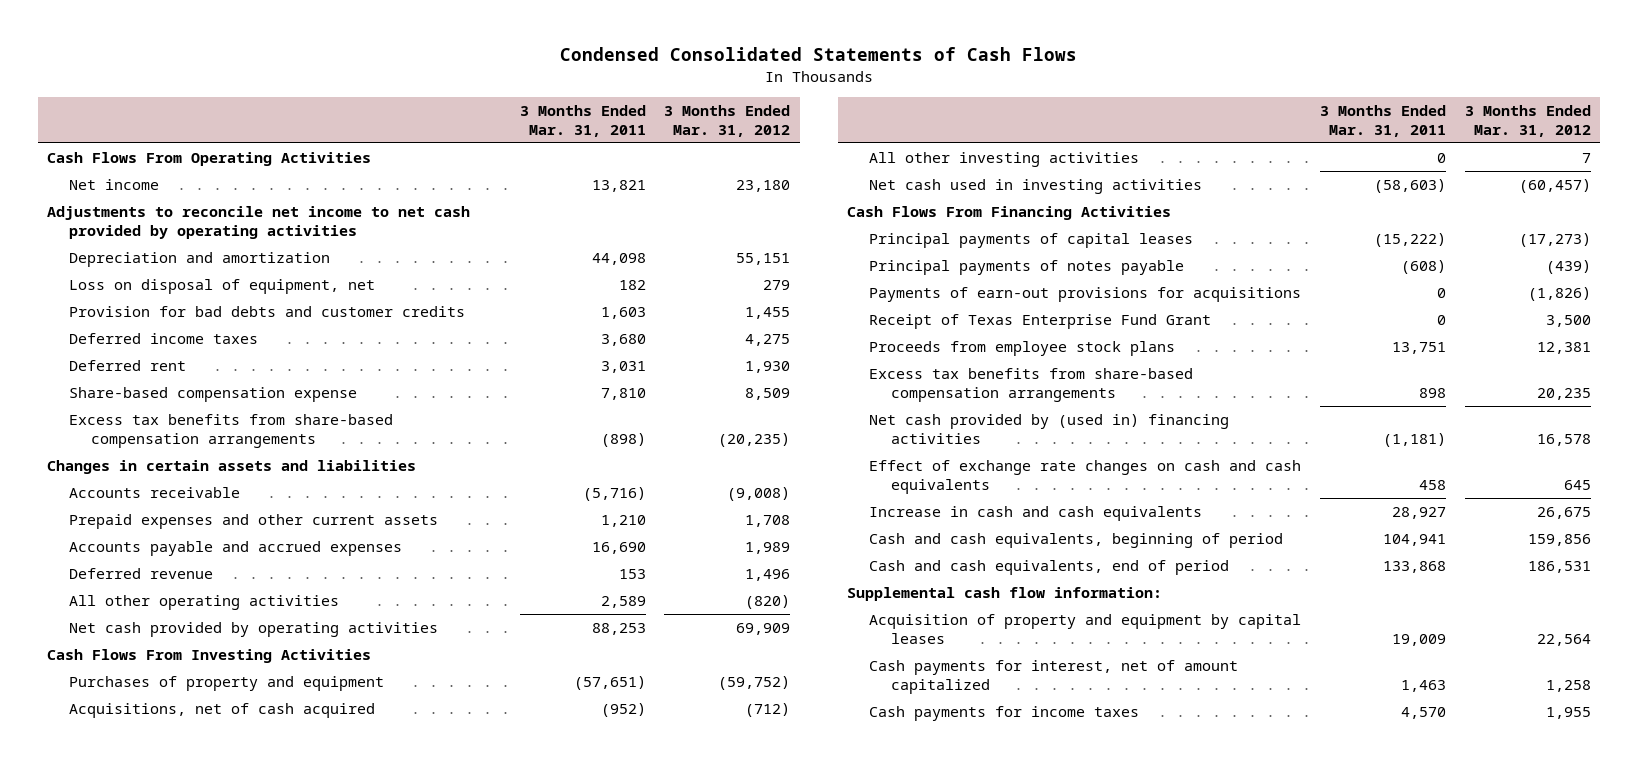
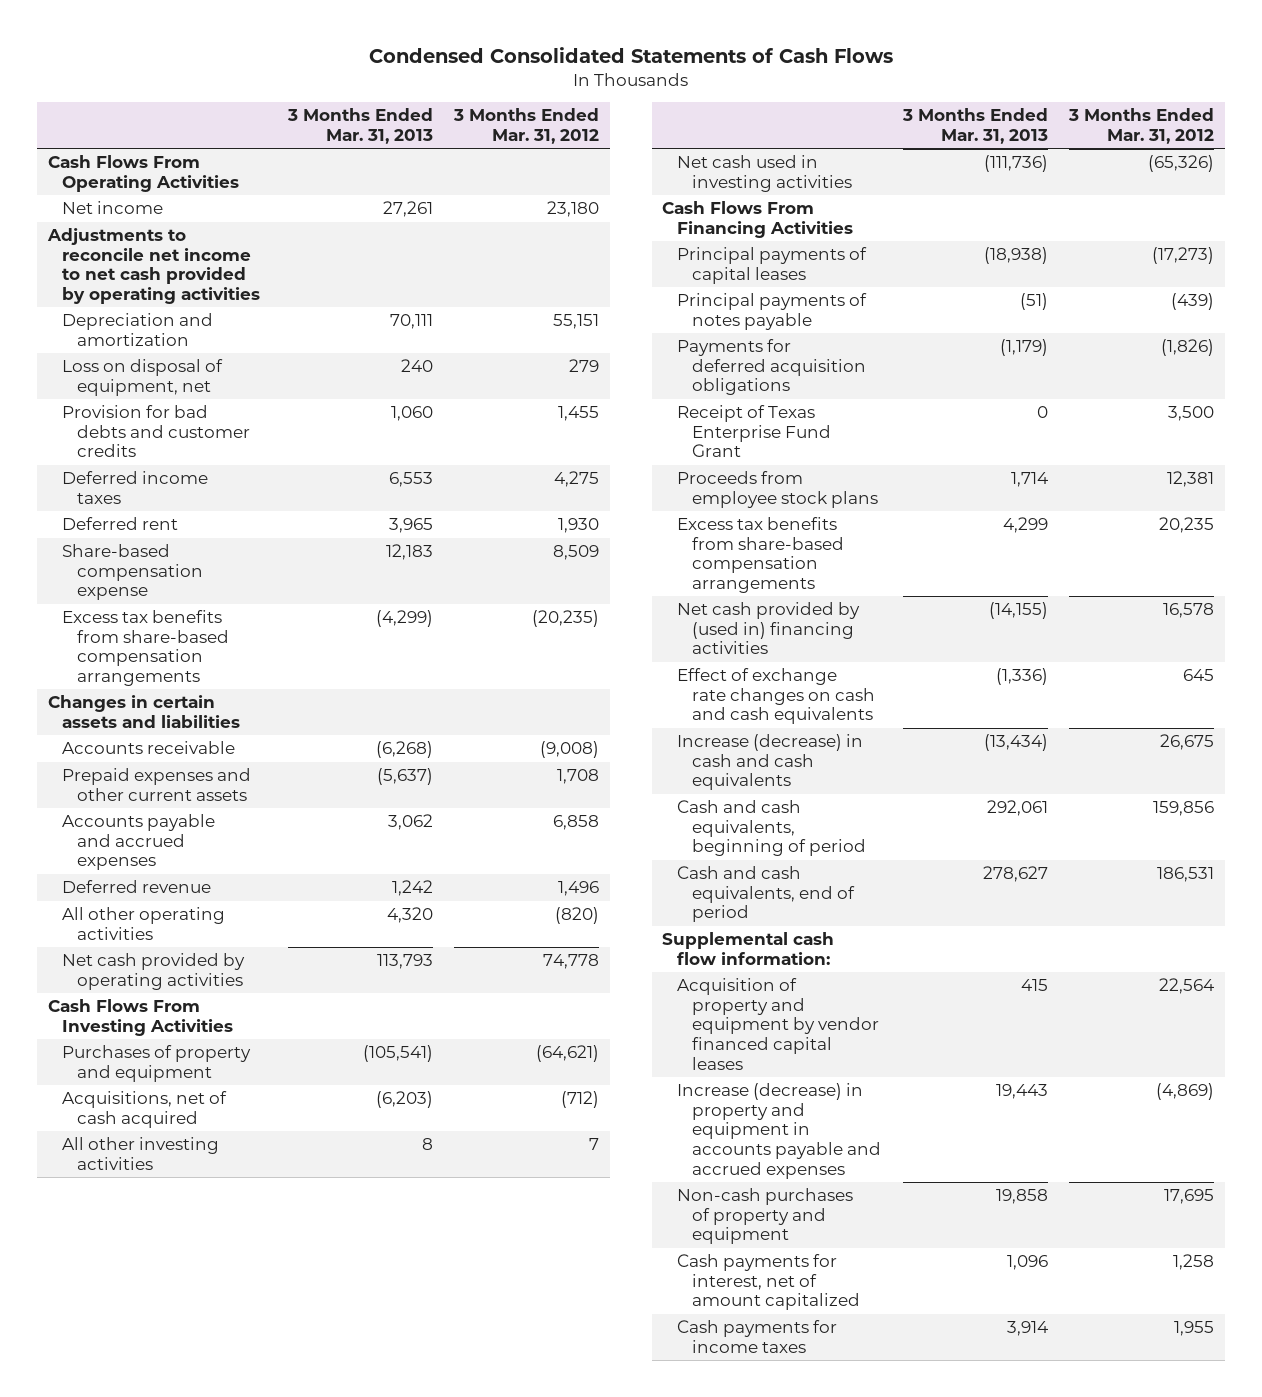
[519,104,646,137] 3 Months Ended Mar. 31, 2011 -> none
none -> [286,108,433,144] 3 Months Ended Mar. 31, 2013
[745,541,791,554] 1,989 -> [553,815,600,831] 6,858
[736,622,791,635] 69,909 -> [543,954,600,970] 74,778
[718,675,791,690] (59,752) -> [536,1045,600,1063] (64,621)
[1518,178,1591,193] (60,457) -> [1147,155,1214,173] (65,326)
[869,286,1302,302] Payments of earn-out provisions for acquisitions -> [677,339,867,396] Payments for deferred acquisition obligations
[869,505,1203,521] Increase in cash and cash equivalents -> [677,734,864,791] Increase (decrease) in cash and cash equivalents
[869,613,1302,644] Acquisition of property and equipment by capital leases -> [677,978,880,1070] Acquisition of property and equipment by vendor financed capital leases
none -> [677,1083,882,1179] Increase (decrease) in property and equipment in accounts payable and accrued expenses
none -> [677,1188,854,1245] Non-cash purchases of property and equipment

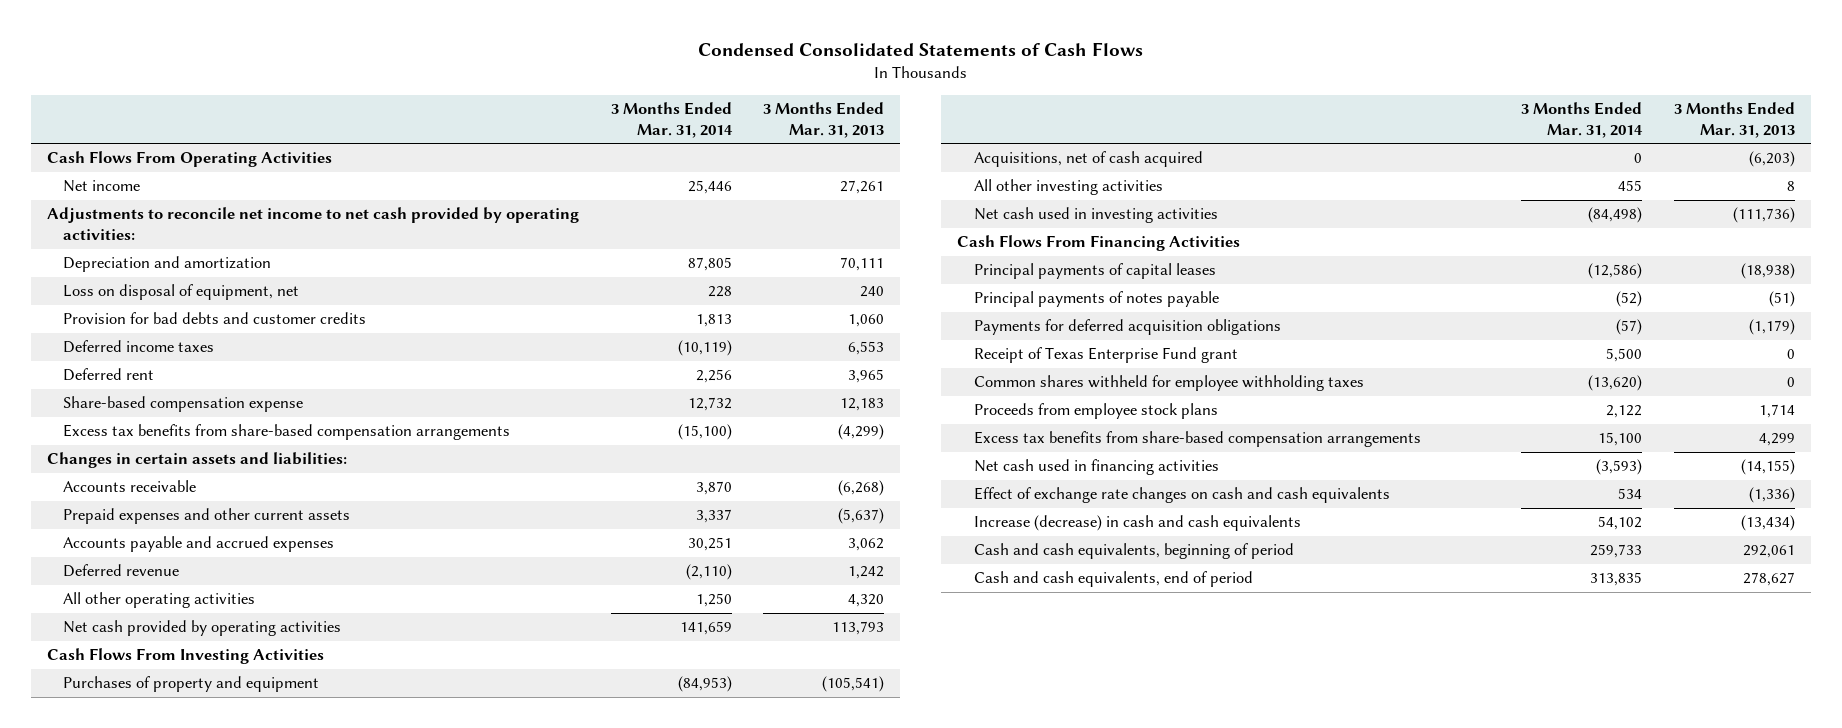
[453,108,600,144] 3 Months Ended Mar. 31, 2012 -> none
none -> [610,102,733,138] 3 Months Ended Mar. 31, 2014
[46,228,261,304] Adjustments to reconcile net income to net cash provided by operating activities -> [46,207,579,240] Adjustments to reconcile net income to net cash provided by operating activities:
[47,695,241,728] Changes in certain assets and liabilities -> [46,452,347,469] Changes in certain assets and liabilities:
[677,405,832,458] Receipt of Texas Enterprise Fund Grant -> [973,347,1238,364] Receipt of Texas Enterprise Fund grant
none -> [973,375,1364,392] Common shares withheld for employee withholding taxes
[677,602,861,655] Net cash provided by (used in) financing activities -> [973,459,1219,476] Net cash used in financing activities
[662,932,835,965] Supplemental cash flow information: -> none
[677,978,880,1070] Acquisition of property and equipment by vendor financed capital leases -> none
[677,1083,882,1179] Increase (decrease) in property and equipment in accounts payable and accrued expenses -> none
[677,1188,854,1245] Non-cash purchases of property and equipment -> none
[677,1254,861,1311] Cash payments for interest, net of amount capitalized -> none
[677,1320,838,1353] Cash payments for income taxes -> none

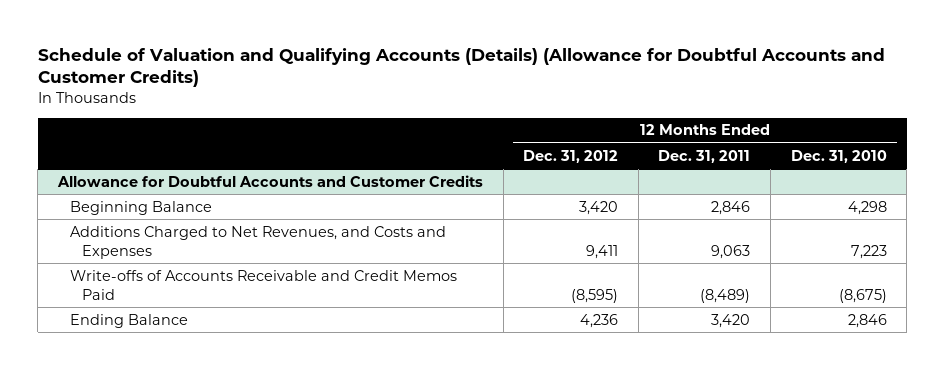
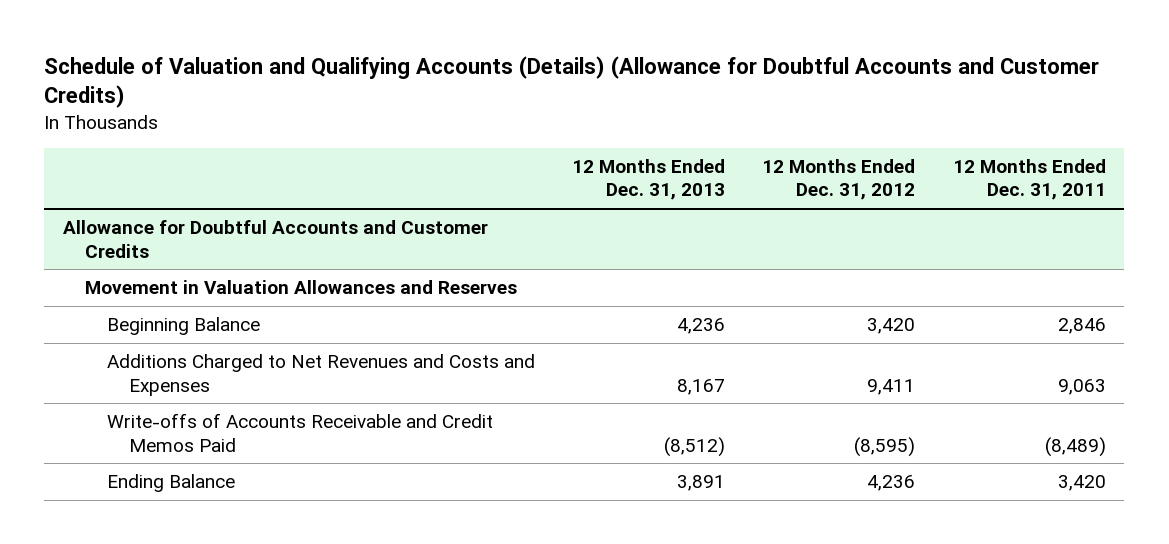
[790,149,887,163] Dec. 31, 2010 -> none
none -> [572,159,726,201] 12 Months Ended Dec. 31, 2013
none -> [84,280,517,295] Movement in Valuation Allowances and Reserves
[69,225,446,259] Additions Charged to Net Revenues, and Costs and Expenses -> [106,354,535,396] Additions Charged to Net Revenues and Costs and Expenses

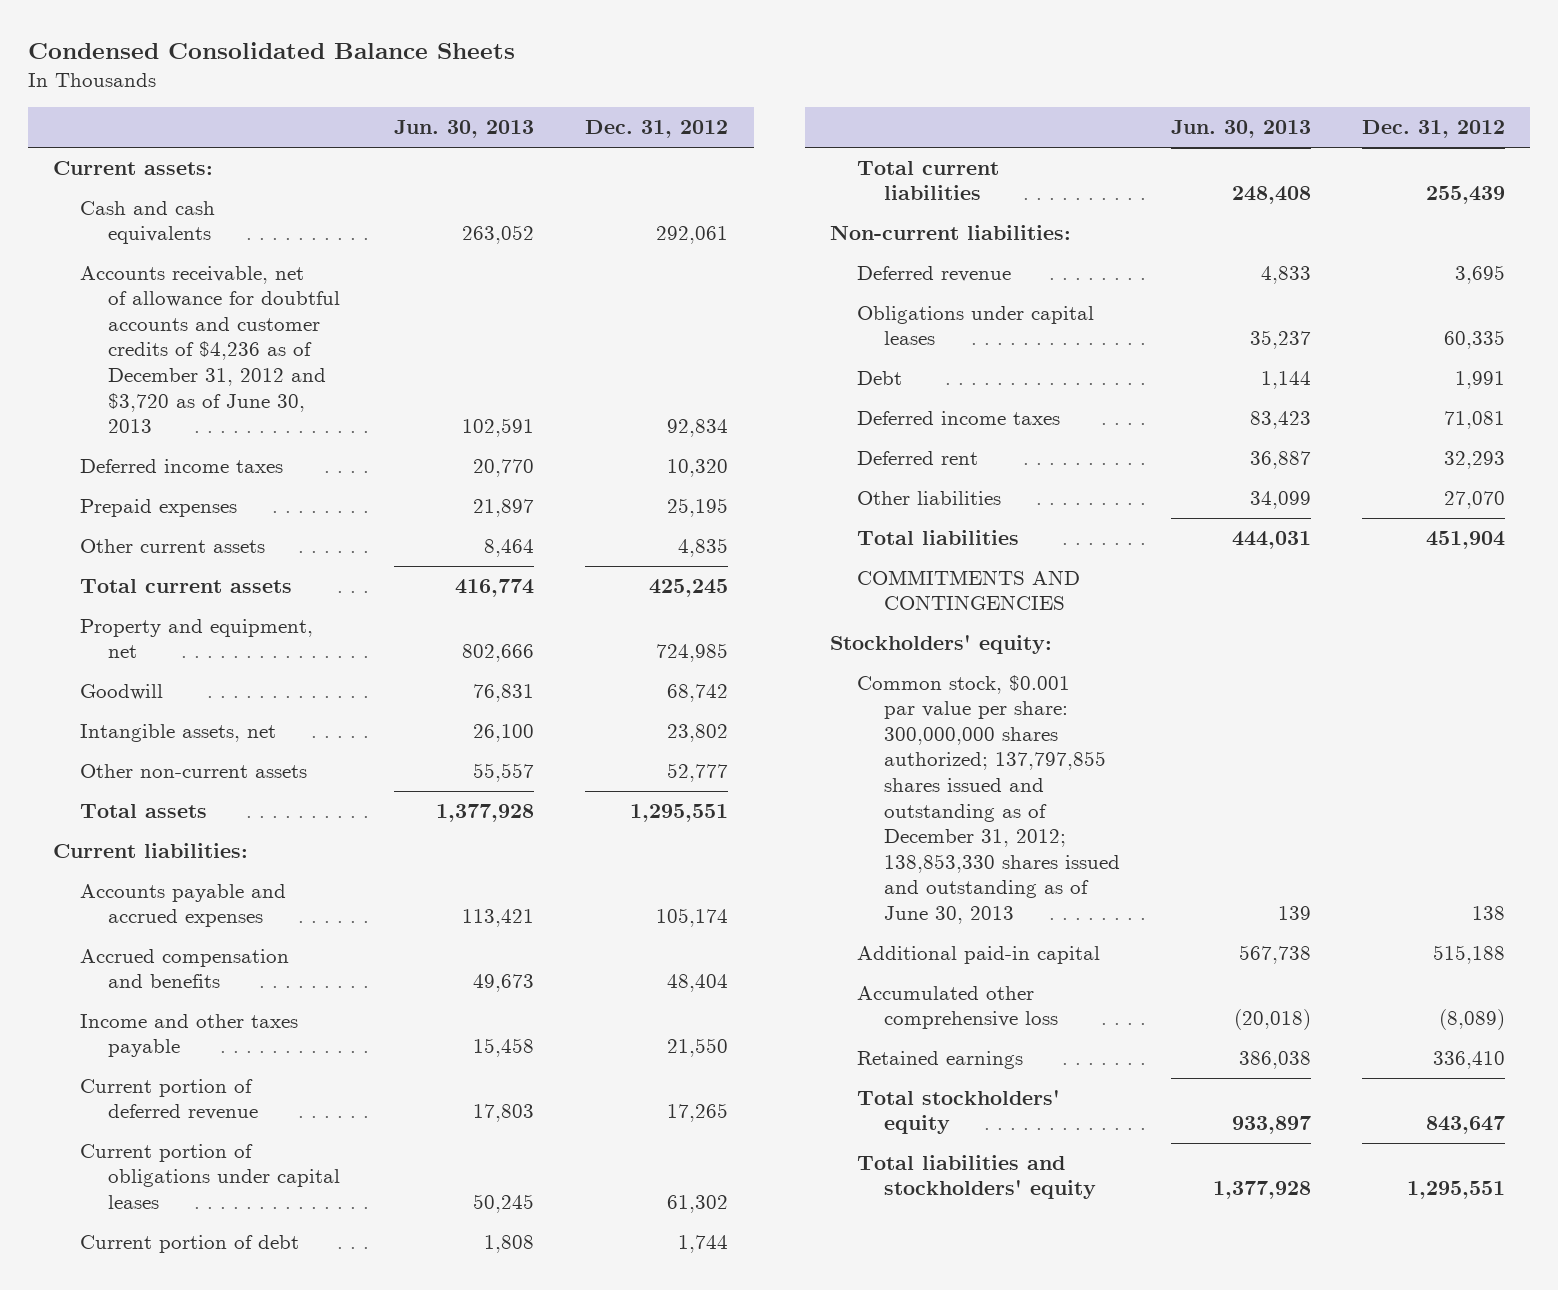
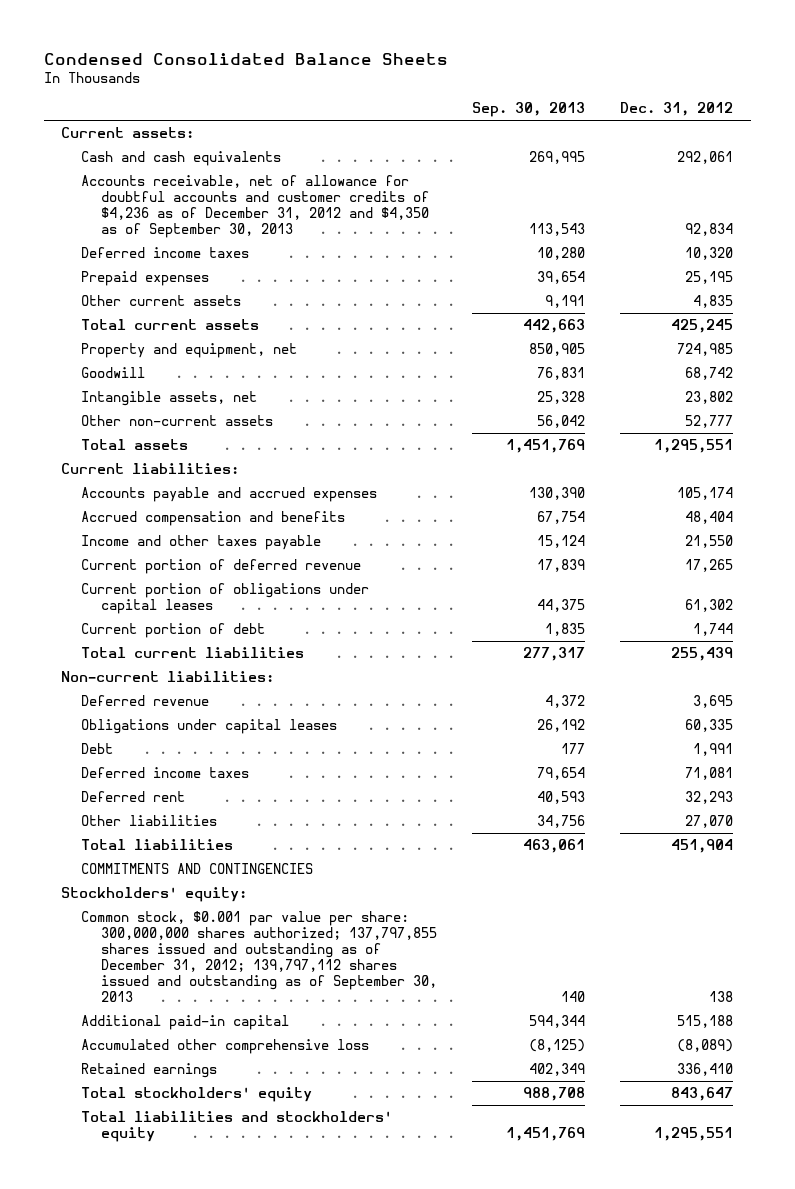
[394,120,535,139] Jun. 30, 2013 -> none
none -> [472,102,586,118] Sep. 30, 2013
[80,265,340,434] Accounts receivable, net of allowance for doubtful accounts and customer credits of $4,236 as of December 31, 2012 and $3,720 as of June 30, 2013 -> [81,174,430,239] Accounts receivable, net of allowance for doubtful accounts and customer credits of $4,236 as of December 31, 2012 and $4,350 as of September 30, 2013
[857,674,1121,924] Common stock, $0.001 par value per share: 300,000,000 shares authorized; 137,797,855 shares issued and outstanding as of December 31, 2012; 138,853,330 shares issued and outstanding as of June 30, 2013 -> [81,910,438,1003] Common stock, $0.001 par value per share: 300,000,000 shares authorized; 137,797,855 shares issued and outstanding as of December 31, 2012; 139,797,112 shares issued and outstanding as of September 30, 2013

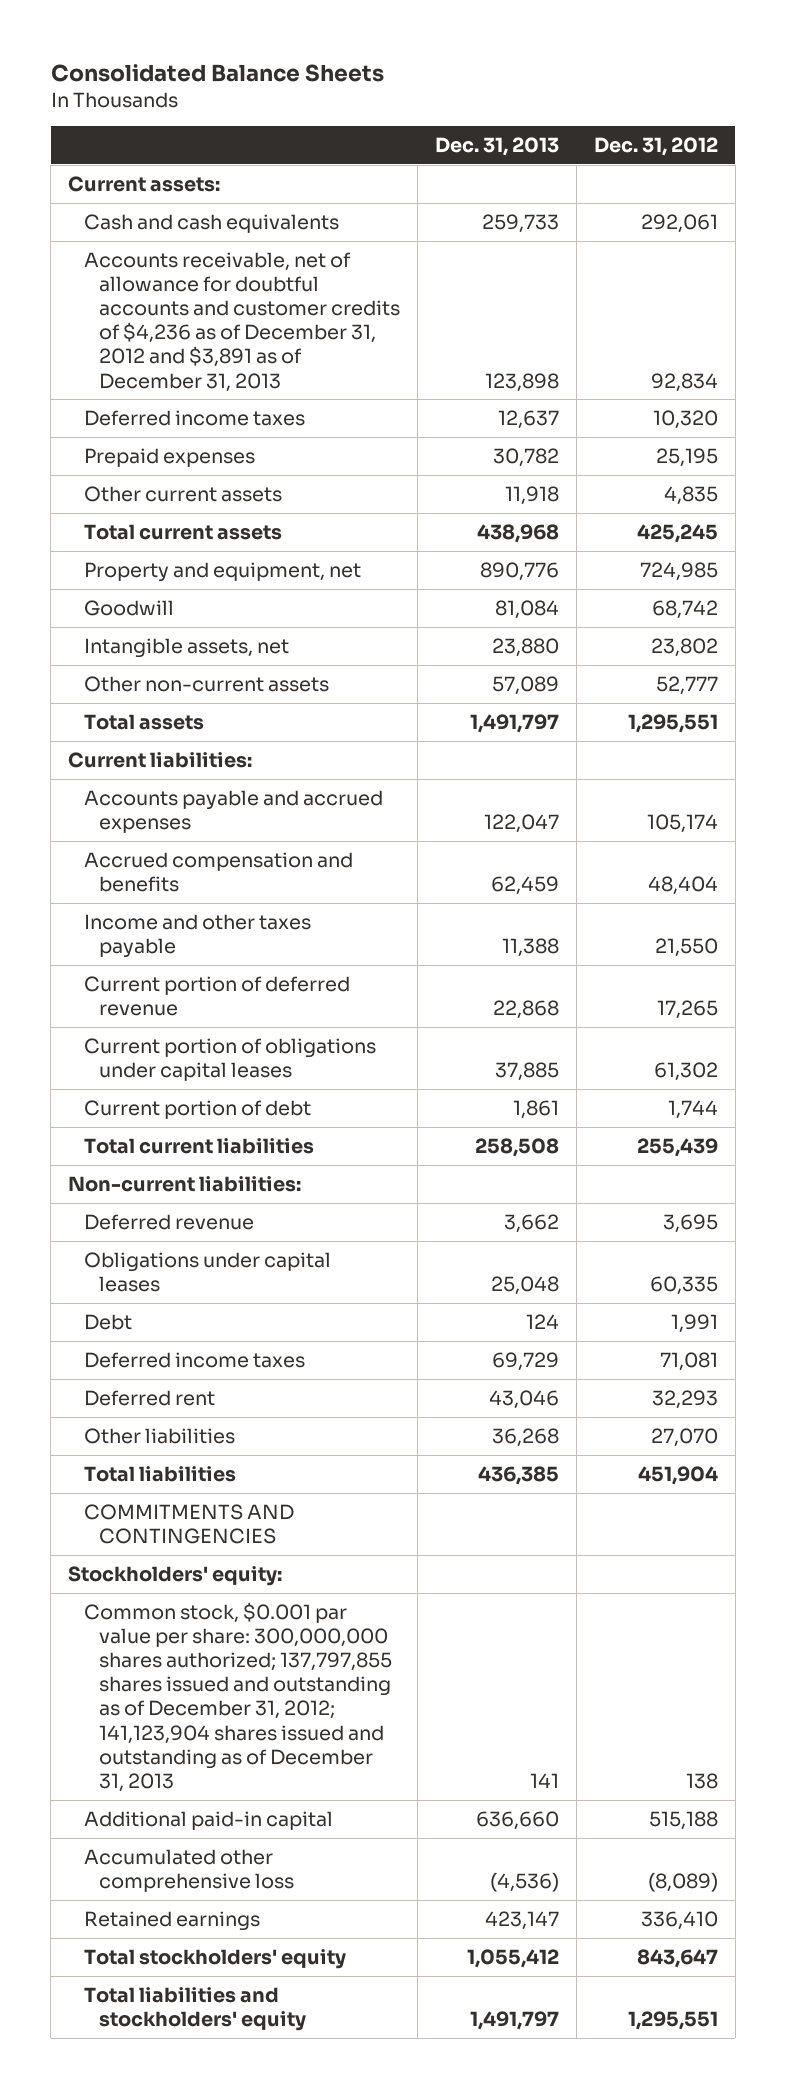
[43,52,448,65] Condensed Consolidated Balance Sheets -> [50,63,384,82] Consolidated Balance Sheets
[472,102,586,118] Sep. 30, 2013 -> none
none -> [435,137,560,157] Dec. 31, 2013
[81,174,430,239] Accounts receivable, net of allowance for doubtful accounts and customer credits of $4,236 as of December 31, 2012 and $4,350 as of September 30, 2013 -> [83,251,401,392] Accounts receivable, net of allowance for doubtful accounts and customer credits of $4,236 as of December 31, 2012 and $3,891 as of December 31, 2013
[81,910,438,1003] Common stock, $0.001 par value per share: 300,000,000 shares authorized; 137,797,855 shares issued and outstanding as of December 31, 2012; 139,797,112 shares issued and outstanding as of September 30, 2013 -> [83,1601,393,1792] Common stock, $0.001 par value per share: 300,000,000 shares authorized; 137,797,855 shares issued and outstanding as of December 31, 2012; 141,123,904 shares issued and outstanding as of December 31, 2013

